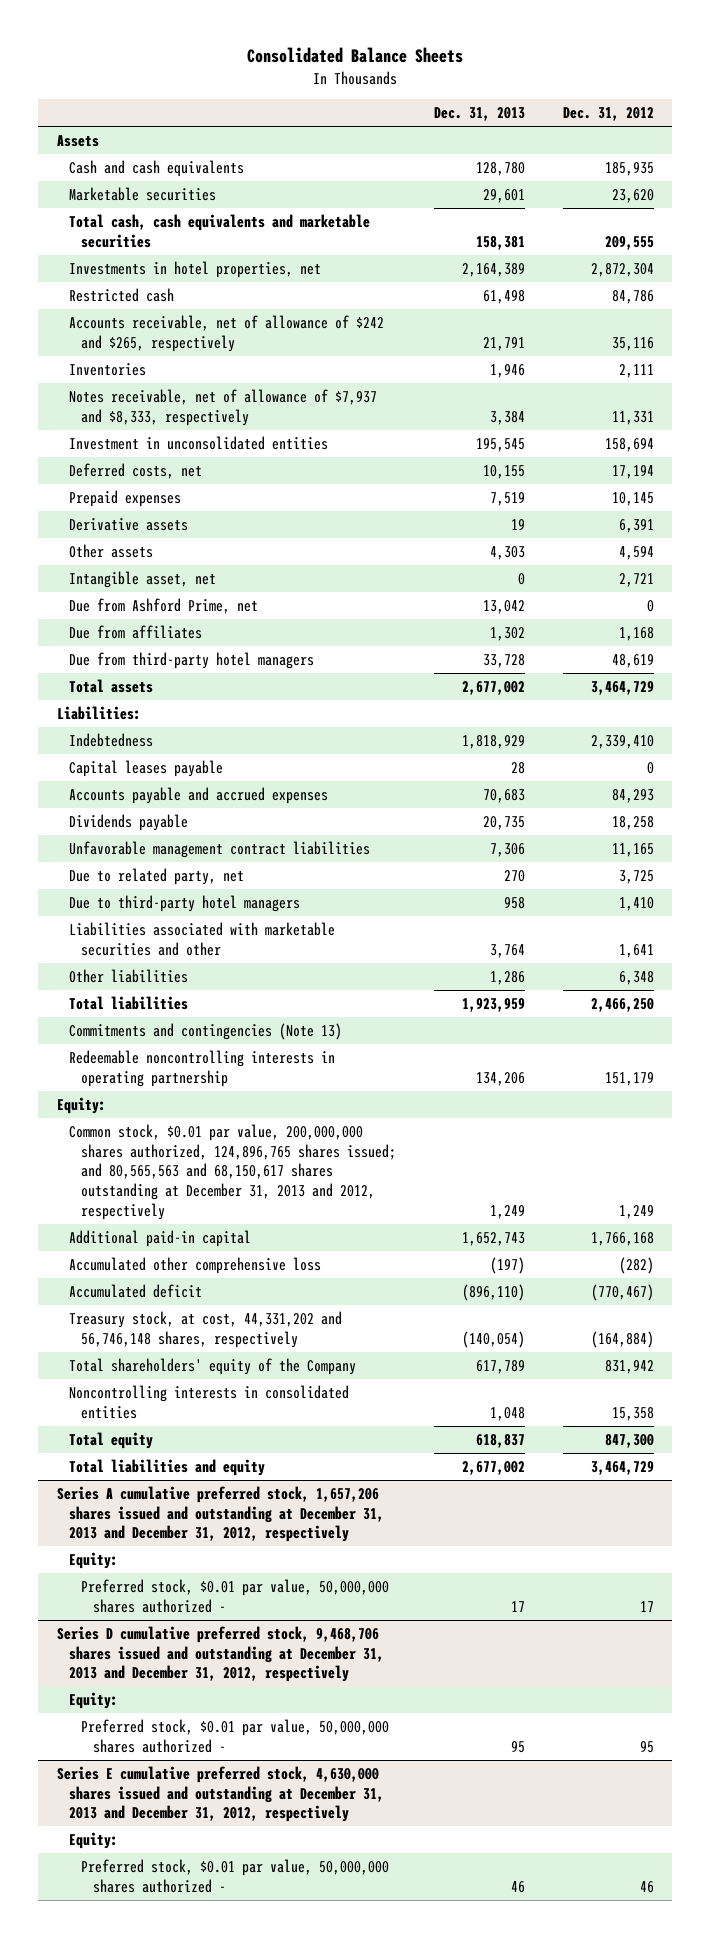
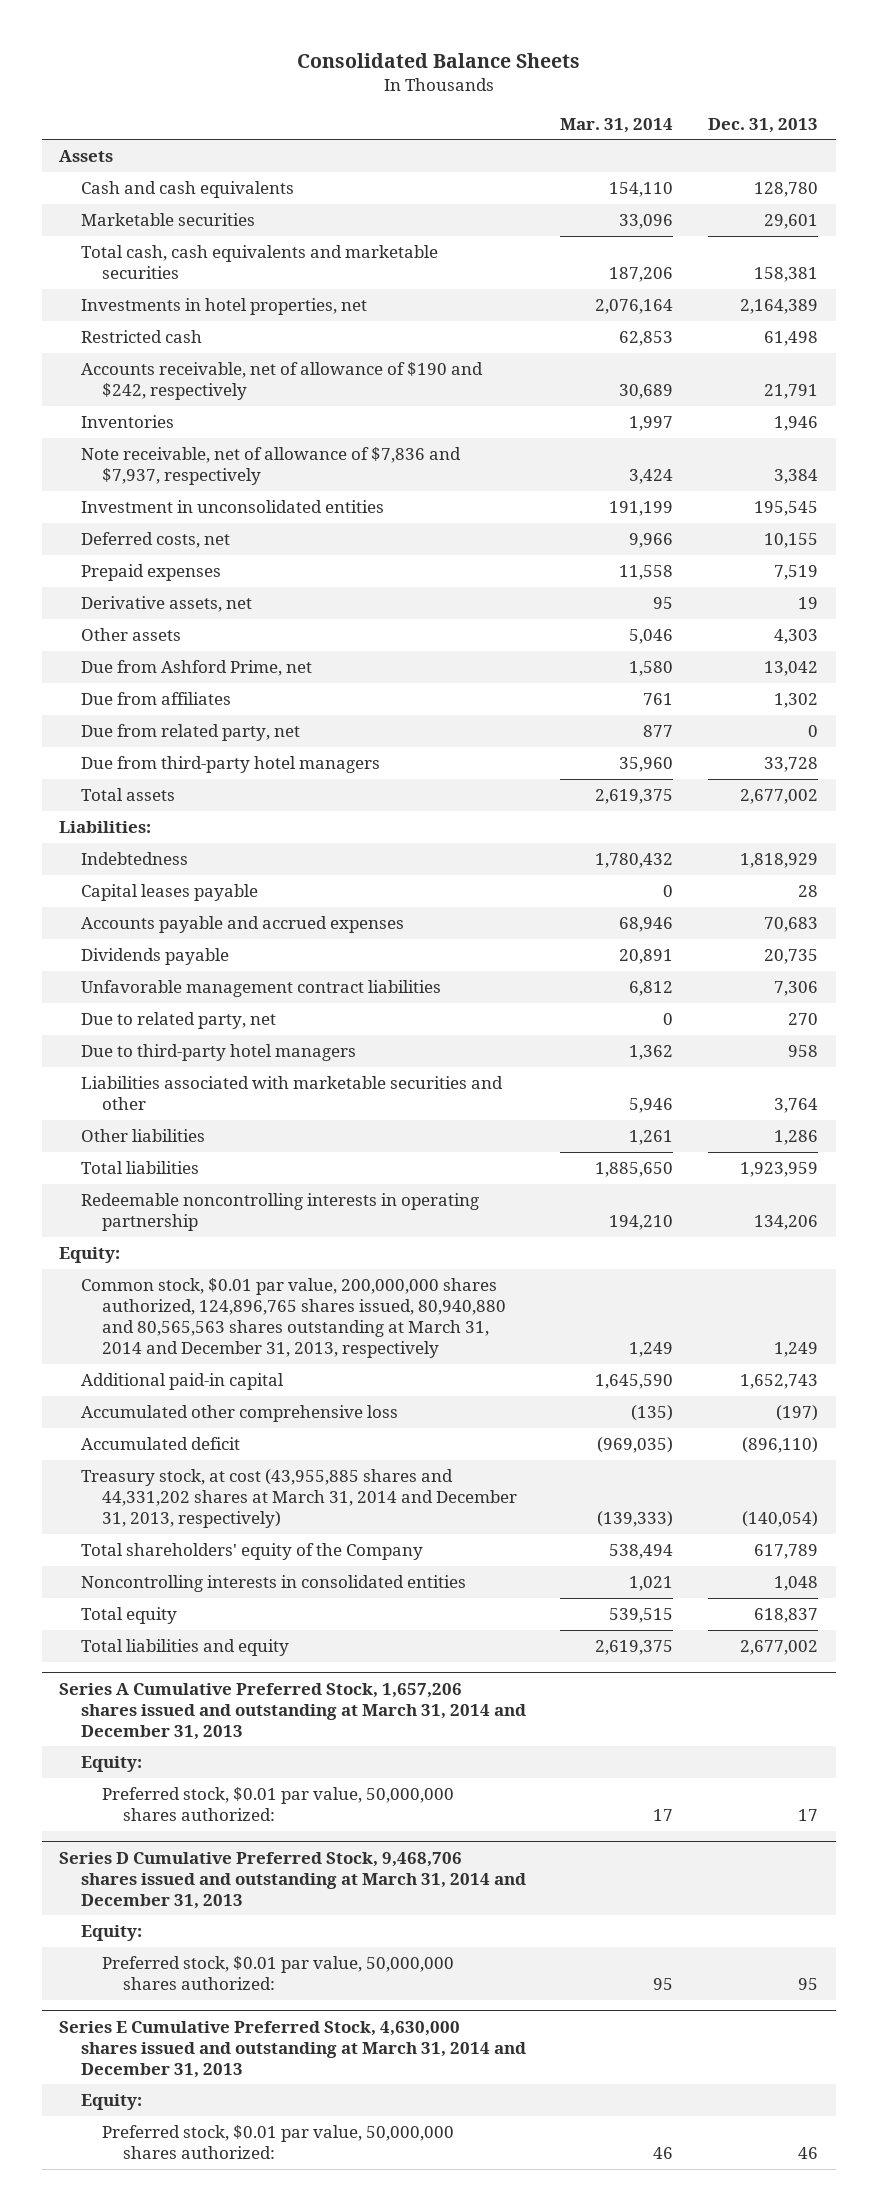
[562,107,654,122] Dec. 31, 2012 -> none
none -> [560,117,674,133] Mar. 31, 2014
[69,315,385,352] Accounts receivable, net of allowance of $242 and $265, respectively -> [80,361,483,401] Accounts receivable, net of allowance of $190 and $242, respectively
[69,389,378,426] Notes receivable, net of allowance of $7,937 and $8,333, respectively -> [80,446,461,486] Note receivable, net of allowance of $7,836 and $7,937, respectively
[69,518,189,532] Derivative assets -> [80,595,252,612] Derivative assets, net
[69,571,217,589] Intangible asset, net -> none
none -> [80,723,300,741] Due from related party, net
[69,1023,343,1041] Commitments and contingencies (Note 13) -> none
[69,1124,397,1220] Common stock, $0.01 par value, 200,000,000 shares authorized, 124,896,765 shares issued; and 80,565,563 and 68,150,617 shares outstanding at December 31, 2013 and 2012, respectively -> [80,1277,506,1359] Common stock, $0.01 par value, 200,000,000 shares authorized, 124,896,765 shares issued, 80,940,880 and 80,565,563 shares outstanding at March 31, 2014 and December 31, 2013, respectively
[69,1311,343,1348] Treasury stock, at cost, 44,331,202 and 56,746,148 shares, respectively -> [80,1468,517,1529] Treasury stock, at cost (43,955,885 shares and 44,331,202 shares at March 31, 2014 and December 31, 2013, respectively)
[56,1486,385,1543] Series A cumulative preferred stock, 1,657,206 shares issued and outstanding at December 31, 2013 and December 31, 2012, respectively -> [59,1682,526,1740] Series A Cumulative Preferred Stock, 1,657,206 shares issued and outstanding at March 31, 2014 and December 31, 2013
[81,1579,390,1613] Preferred stock, $0.01 par value, 50,000,000 shares authorized - -> [101,1786,454,1822] Preferred stock, $0.01 par value, 50,000,000 shares authorized:
[56,1626,385,1683] Series D cumulative preferred stock, 9,468,706 shares issued and outstanding at December 31, 2013 and December 31, 2012, respectively -> [59,1851,526,1909] Series D Cumulative Preferred Stock, 9,468,706 shares issued and outstanding at March 31, 2014 and December 31, 2013
[81,1719,390,1753] Preferred stock, $0.01 par value, 50,000,000 shares authorized - -> [101,1955,454,1991] Preferred stock, $0.01 par value, 50,000,000 shares authorized:
[56,1766,385,1823] Series E cumulative preferred stock, 4,630,000 shares issued and outstanding at December 31, 2013 and December 31, 2012, respectively -> [59,2020,526,2078] Series E Cumulative Preferred Stock, 4,630,000 shares issued and outstanding at March 31, 2014 and December 31, 2013
[81,1859,390,1893] Preferred stock, $0.01 par value, 50,000,000 shares authorized - -> [101,2124,454,2160] Preferred stock, $0.01 par value, 50,000,000 shares authorized:

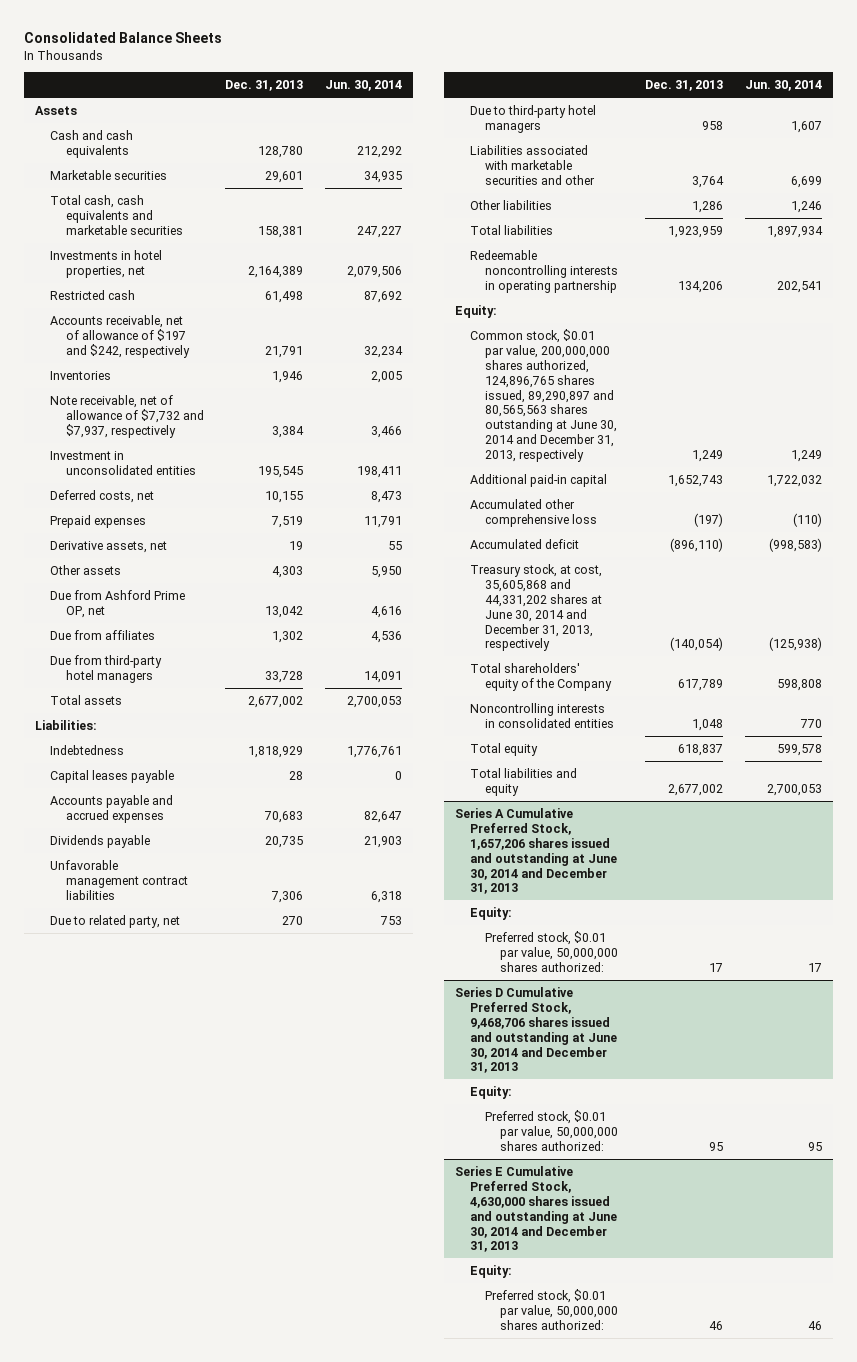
[560,117,674,133] Mar. 31, 2014 -> none
none -> [325,80,403,92] Jun. 30, 2014
[80,361,483,401] Accounts receivable, net of allowance of $190 and $242, respectively -> [50,314,190,358] Accounts receivable, net of allowance of $197 and $242, respectively
[80,446,461,486] Note receivable, net of allowance of $7,836 and $7,937, respectively -> [50,394,204,438] Note receivable, net of allowance of $7,732 and $7,937, respectively
[80,659,312,676] Due from Ashford Prime, net -> [50,589,186,618] Due from Ashford Prime OP, net
[80,723,300,741] Due from related party, net -> none
[80,1277,506,1359] Common stock, $0.01 par value, 200,000,000 shares authorized, 124,896,765 shares issued, 80,940,880 and 80,565,563 shares outstanding at March 31, 2014 and December 31, 2013, respectively -> [469,328,618,463] Common stock, $0.01 par value, 200,000,000 shares authorized, 124,896,765 shares issued, 89,290,897 and 80,565,563 shares outstanding at June 30, 2014 and December 31, 2013, respectively
[80,1468,517,1529] Treasury stock, at cost (43,955,885 shares and 44,331,202 shares at March 31, 2014 and December 31, 2013, respectively) -> [469,563,603,652] Treasury stock, at cost, 35,605,868 and 44,331,202 shares at June 30, 2014 and December 31, 2013, respectively
[59,1682,526,1740] Series A Cumulative Preferred Stock, 1,657,206 shares issued and outstanding at March 31, 2014 and December 31, 2013 -> [454,807,617,895] Series A Cumulative Preferred Stock, 1,657,206 shares issued and outstanding at June 30, 2014 and December 31, 2013
[59,1851,526,1909] Series D Cumulative Preferred Stock, 9,468,706 shares issued and outstanding at March 31, 2014 and December 31, 2013 -> [454,986,617,1074] Series D Cumulative Preferred Stock, 9,468,706 shares issued and outstanding at June 30, 2014 and December 31, 2013
[59,2020,526,2078] Series E Cumulative Preferred Stock, 4,630,000 shares issued and outstanding at March 31, 2014 and December 31, 2013 -> [454,1165,617,1253] Series E Cumulative Preferred Stock, 4,630,000 shares issued and outstanding at June 30, 2014 and December 31, 2013

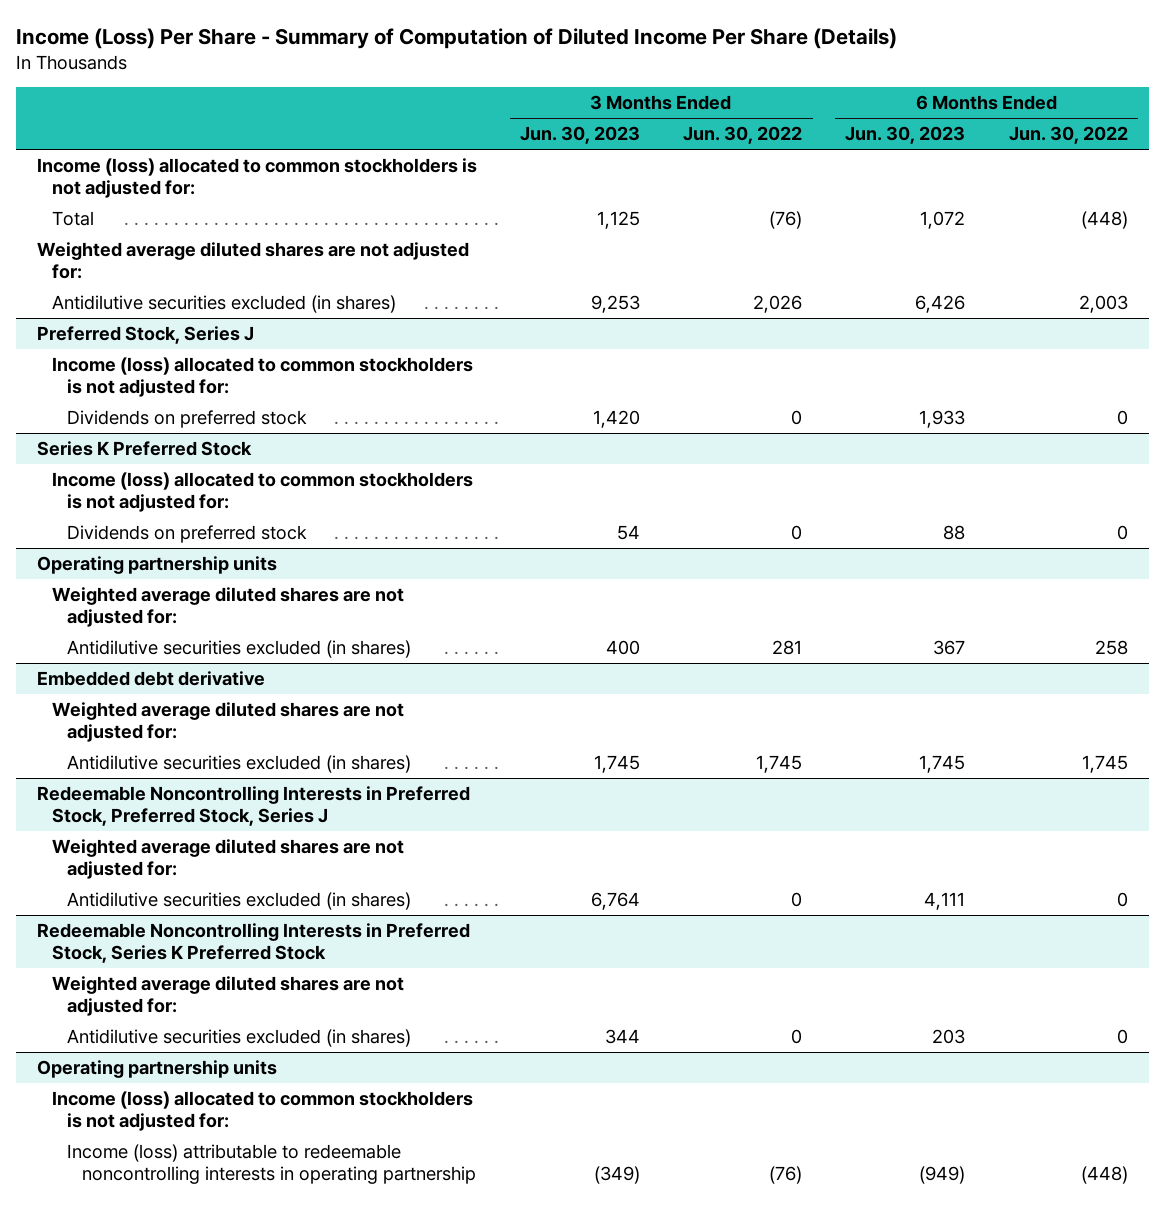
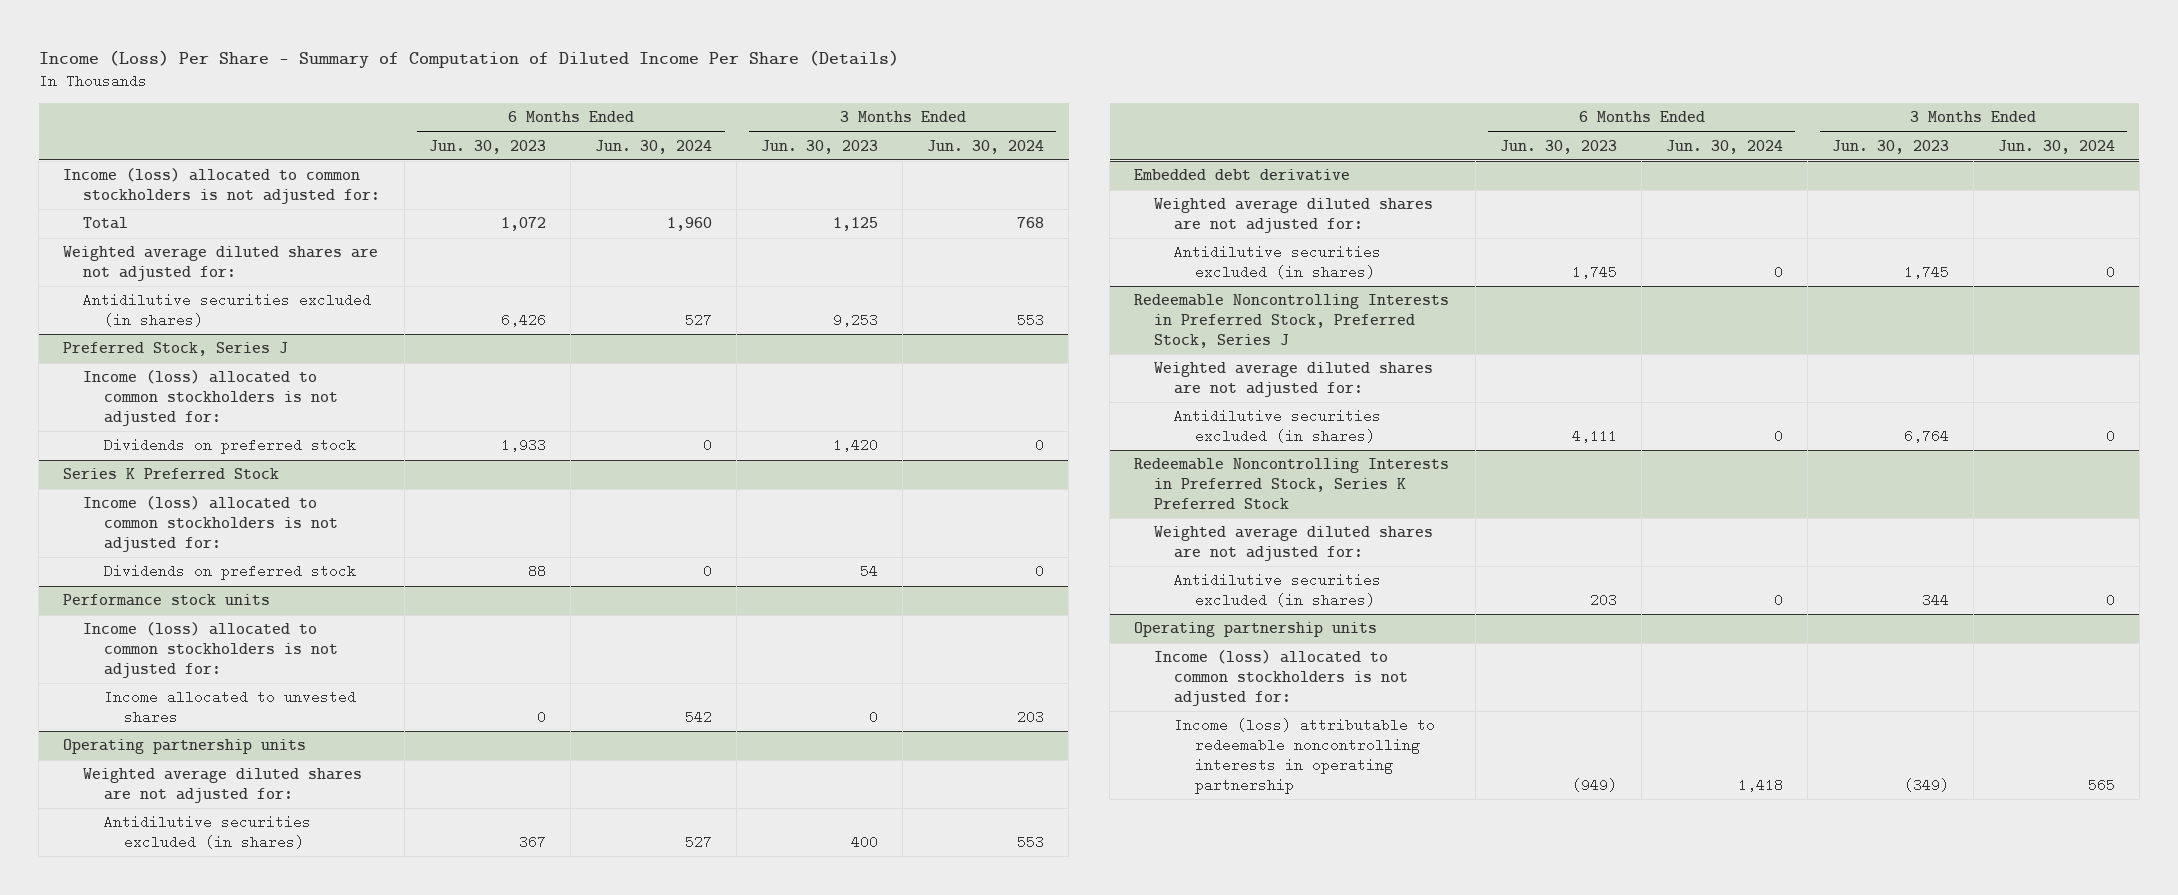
[683,126,803,145] Jun. 30, 2022 -> none
[1008,126,1128,145] Jun. 30, 2022 -> none
none -> [595,139,713,154] Jun. 30, 2024
none -> [927,139,1045,154] Jun. 30, 2024
none -> [63,594,271,607] Performance stock units
none -> [83,622,338,678] Income (loss) allocated to common stockholders is not adjusted for:
none -> [103,690,356,725] Income allocated to unvested shares

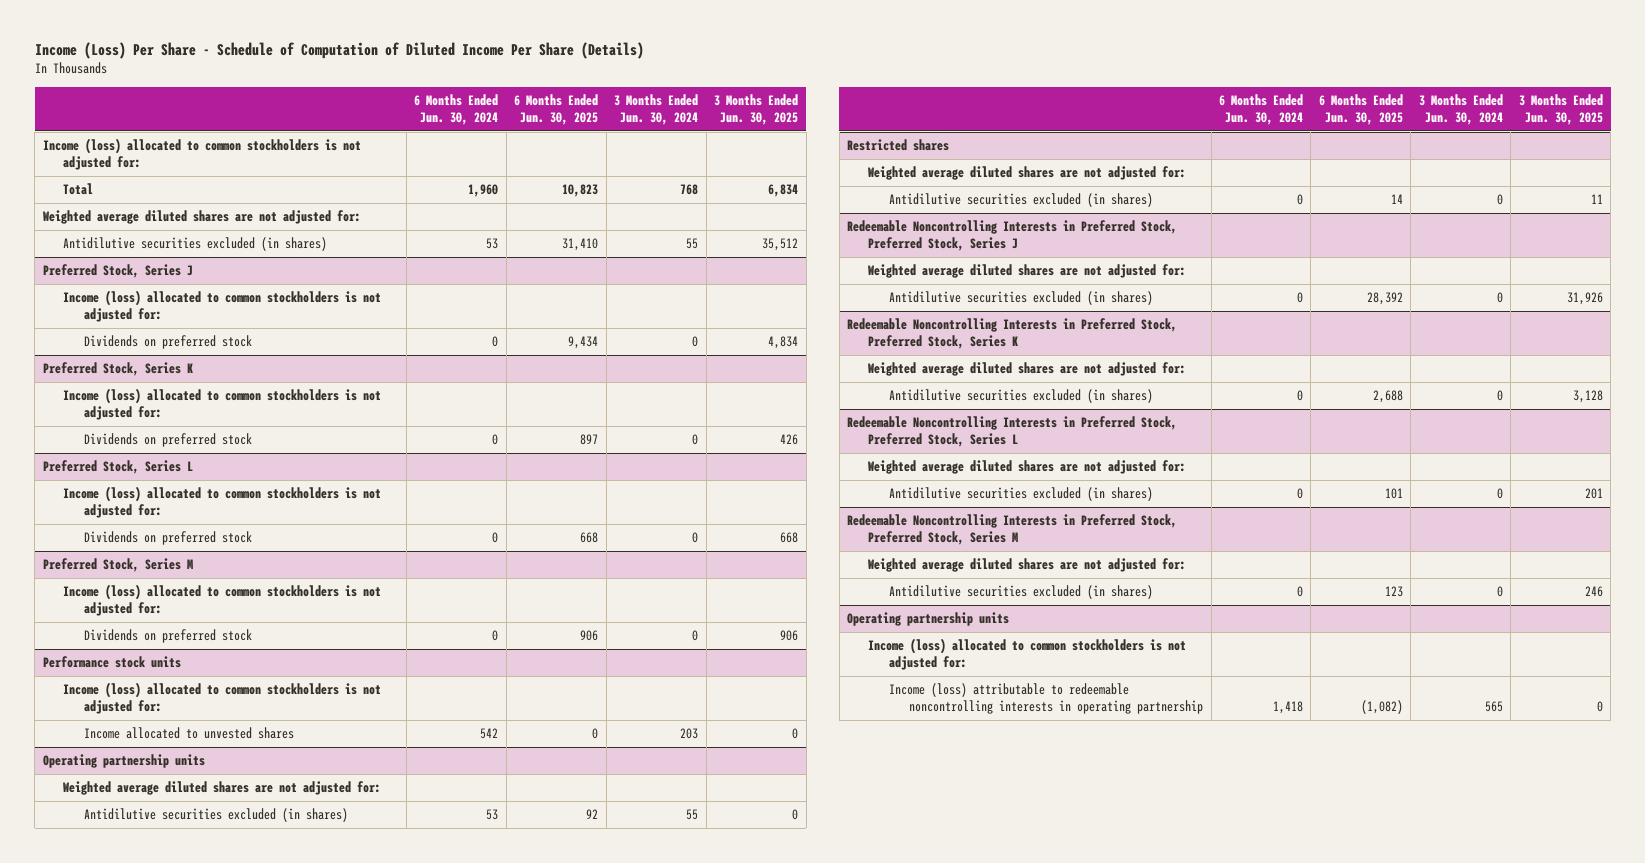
[38,50,899,69] Income (Loss) Per Share - Summary of Computation of Diluted Income Per Share (Details) -> [34,42,644,60] Income (Loss) Per Share - Schedule of Computation of Diluted Income Per Share (Details)
[429,139,547,154] Jun. 30, 2023 -> none
[761,139,879,154] Jun. 30, 2023 -> none
none -> [514,93,599,125] 6 Months Ended Jun. 30, 2025
none -> [714,93,799,125] 3 Months Ended Jun. 30, 2025
[685,313,713,328] 527 -> [486,238,499,250] 53
[1017,313,1045,328] 553 -> [686,238,699,250] 55
[63,468,280,480] Series K Preferred Stock -> [42,362,193,377] Preferred Stock, Series K
none -> [42,460,193,475] Preferred Stock, Series L
none -> [63,486,382,519] Income (loss) allocated to common stockholders is not adjusted for:
none -> [83,531,252,546] Dividends on preferred stock
none -> [42,558,193,573] Preferred Stock, Series M
none -> [63,584,382,617] Income (loss) allocated to common stockholders is not adjusted for:
none -> [83,629,252,644] Dividends on preferred stock
[1134,169,1351,182] Embedded debt derivative -> none
[685,835,713,850] 527 -> [486,809,499,821] 53
[1017,835,1045,850] 553 -> [686,809,699,821] 55
none -> [847,139,950,152] Restricted shares
[1134,458,1450,509] Redeemable Noncontrolling Interests in Preferred Stock, Series K Preferred Stock -> [847,318,1178,350] Redeemable Noncontrolling Interests in Preferred Stock, Preferred Stock, Series K
none -> [847,416,1178,448] Redeemable Noncontrolling Interests in Preferred Stock, Preferred Stock, Series L
none -> [867,460,1186,475] Weighted average diluted shares are not adjusted for:
none -> [888,487,1153,502] Antidilutive securities excluded (in shares)
none -> [847,514,1178,546] Redeemable Noncontrolling Interests in Preferred Stock, Preferred Stock, Series M
none -> [867,558,1186,573] Weighted average diluted shares are not adjusted for:
none -> [888,585,1153,600] Antidilutive securities excluded (in shares)

